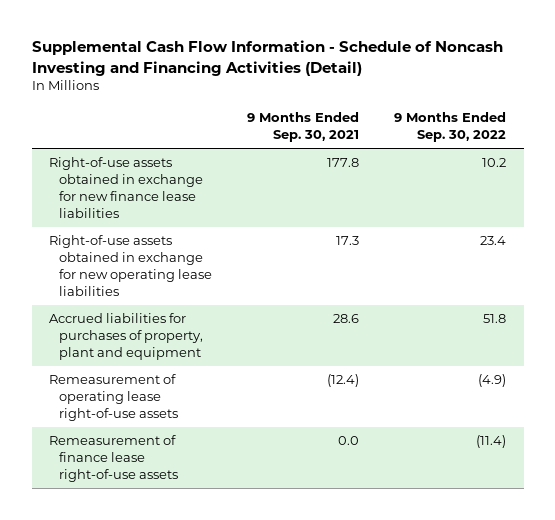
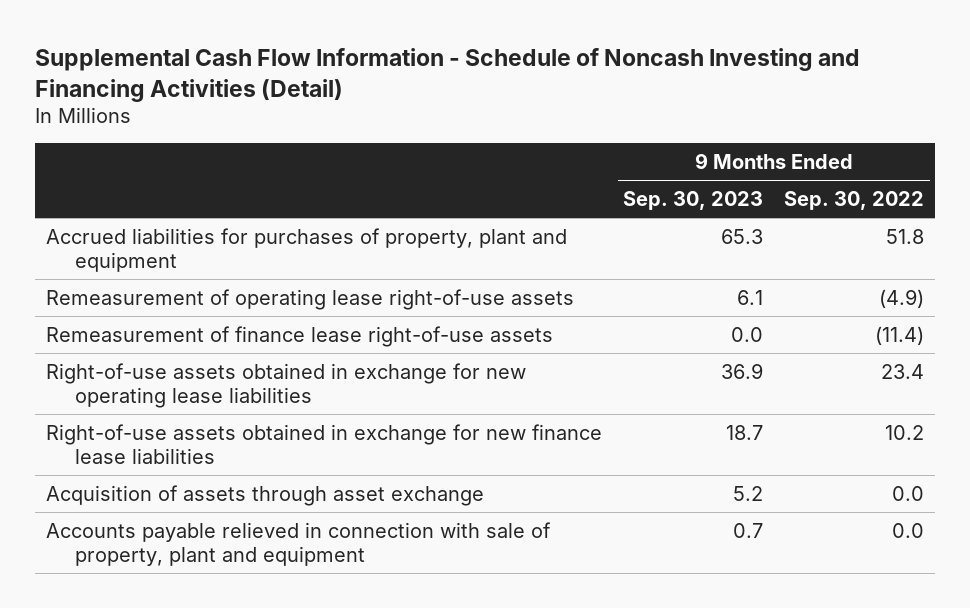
[247,111,360,142] 9 Months Ended Sep. 30, 2021 -> none
none -> [622,190,763,210] Sep. 30, 2023
[49,235,213,297] Right-of-use assets obtained in exchange for new operating lease liabilities -> [45,362,526,409] Right-of-use assets obtained in exchange for new operating lease liabilities
[49,157,204,219] Right-of-use assets obtained in exchange for new finance lease liabilities -> [45,423,602,465] Right-of-use assets obtained in exchange for new finance lease liabilities
none -> [45,484,484,506] Acquisition of assets through asset exchange
none -> [45,521,551,567] Accounts payable relieved in connection with sale of property, plant and equipment

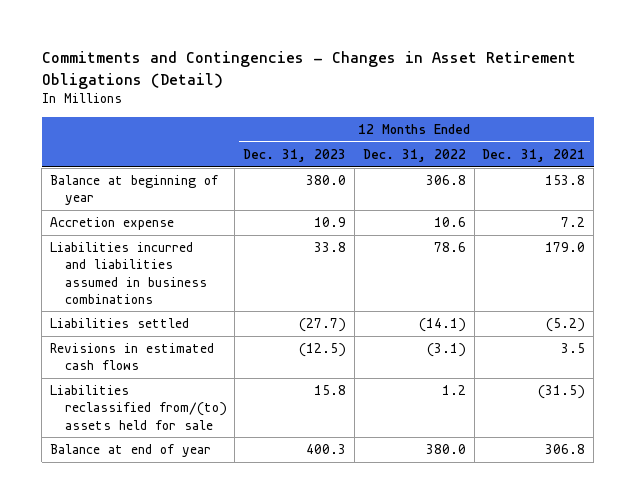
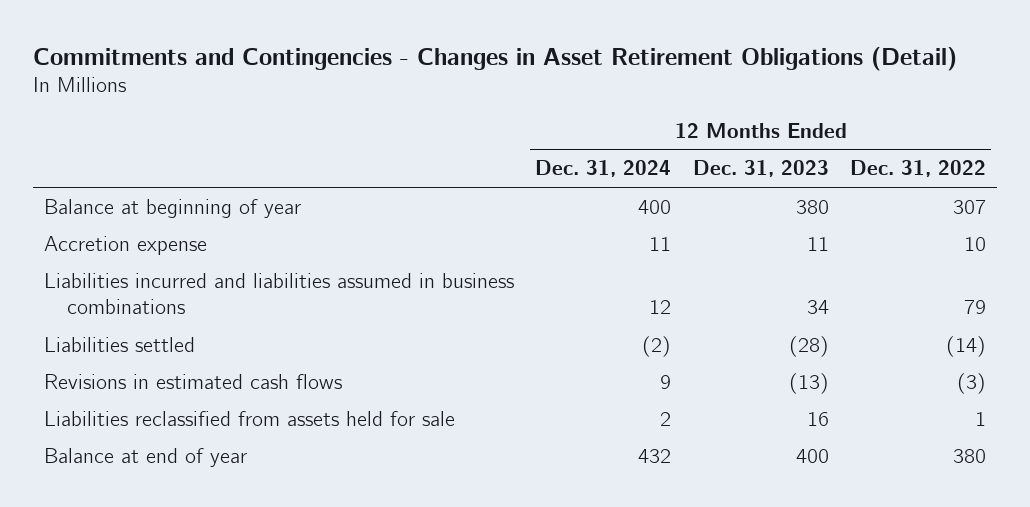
[482,148,586,162] Dec. 31, 2021 -> none
none -> [535,160,672,178] Dec. 31, 2024
[306,175,347,186] 380.0 -> [795,199,829,214] 380
[425,175,466,186] 306.8 -> [952,199,986,214] 307
[314,217,347,228] 10.9 -> [806,236,829,251] 11
[433,217,466,228] 10.6 -> [963,236,986,251] 10
[314,242,347,253] 33.8 -> [806,299,829,314] 34
[433,242,466,253] 78.6 -> [963,299,986,314] 79
[299,318,347,333] (27.7) -> [788,335,829,357] (28)
[418,318,466,333] (14.1) -> [945,335,986,357] (14)
[299,343,347,358] (12.5) -> [788,372,829,394] (13)
[426,343,466,358] (3.1) -> [956,372,986,394] (3)
[50,385,227,430] Liabilities reclassified from/(to) assets held for sale -> [43,410,455,426] Liabilities reclassified from assets held for sale
[314,385,347,396] 15.8 -> [806,411,829,426] 16
[441,385,466,396] 1.2 -> [974,411,986,426] 1
[306,444,347,455] 400.3 -> [795,448,829,463] 400
[425,444,466,455] 380.0 -> [952,448,986,463] 380

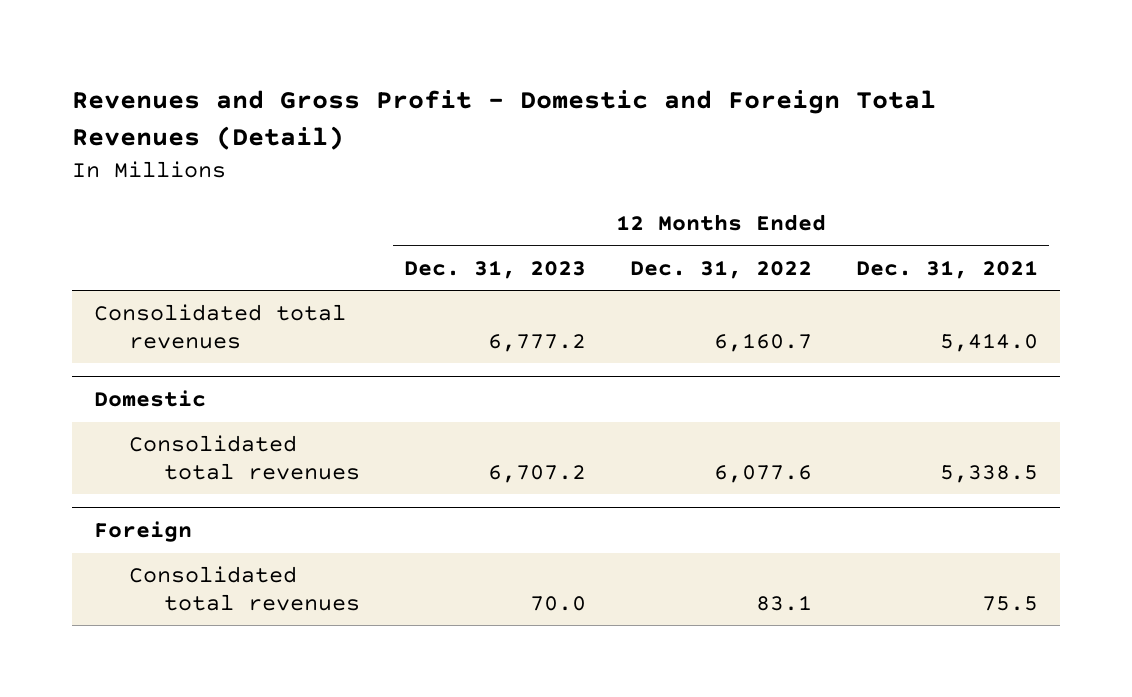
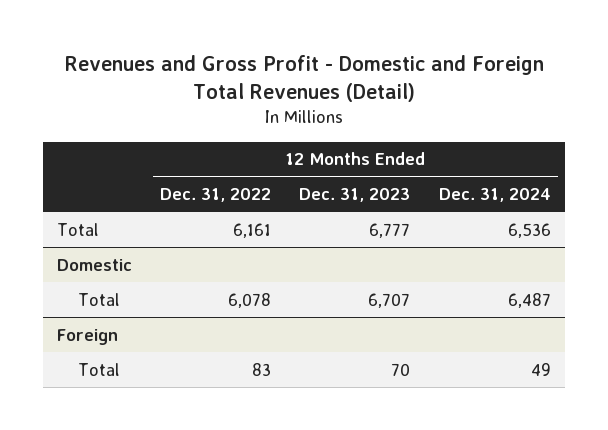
[856,259,1039,279] Dec. 31, 2021 -> none
none -> [438,187,551,202] Dec. 31, 2024
[93,304,346,349] Consolidated total revenues -> [56,222,99,236] Total
[487,333,586,352] 6,777.2 -> [369,222,411,238] 6,777
[714,332,813,352] 6,160.7 -> [233,222,272,238] 6,161
[128,435,360,480] Consolidated total revenues -> [77,292,120,306] Total
[487,464,586,483] 6,707.2 -> [368,292,411,308] 6,707
[714,464,813,483] 6,077.6 -> [228,292,272,308] 6,078
[128,566,360,611] Consolidated total revenues -> [77,362,120,376] Total
[529,595,586,611] 70.0 -> [391,362,411,376] 70
[756,594,813,611] 83.1 -> [252,362,272,376] 83

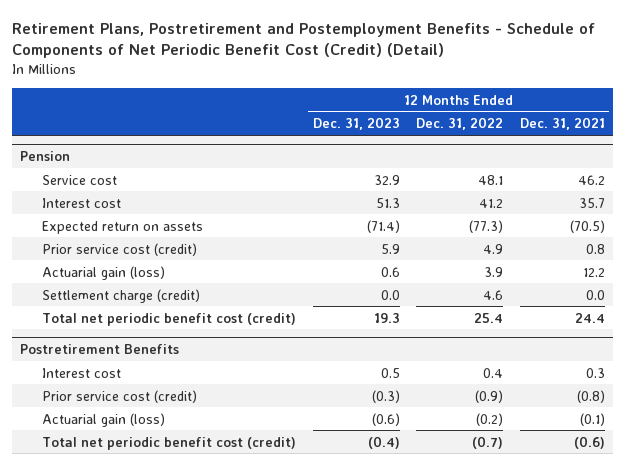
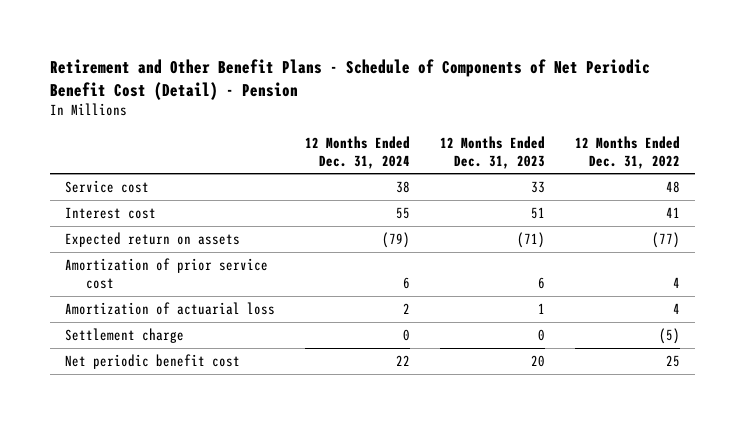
[11,22,595,59] Retirement Plans, Postretirement and Postemployment Benefits - Schedule of Components of Net Periodic Benefit Cost (Credit) (Detail) -> [50,58,651,100] Retirement and Other Benefit Plans - Schedule of Components of Net Periodic Benefit Cost (Detail) - Pension
[519,117,605,131] Dec. 31, 2021 -> none
none -> [305,135,411,169] 12 Months Ended Dec. 31, 2024
[20,151,71,162] Pension -> none
[20,344,180,355] Postretirement Benefits -> none
[41,367,121,378] Interest cost -> none
[41,389,197,403] Prior service cost (credit) -> none
[41,412,165,427] Actuarial gain (loss) -> none
[41,436,296,450] Total net periodic benefit cost (credit) -> none
[373,174,400,185] 32.9 -> [531,180,546,193] 33
[478,174,504,185] 48.1 -> [666,180,681,193] 48
[375,197,400,208] 51.3 -> [531,206,546,219] 51
[479,198,504,208] 41.2 -> [666,206,681,218] 41
[366,219,400,233] (71.4) -> [517,231,546,248] (71)
[469,219,504,233] (77.3) -> [652,231,681,248] (77)
[41,242,197,256] Prior service cost (credit) -> [65,257,269,289] Amortization of prior service cost
[380,243,400,254] 5.9 -> [538,276,546,289] 6
[483,243,504,254] 4.9 -> [673,276,681,288] 4
[41,265,165,280] Actuarial gain (loss) -> [65,301,276,315] Amortization of actuarial loss
[380,266,400,277] 0.6 -> [538,302,546,314] 1
[484,266,504,277] 3.9 -> [673,302,681,314] 4
[41,288,200,303] Settlement charge (credit) -> [65,327,185,343] Settlement charge
[380,289,400,300] 0.0 -> [538,328,546,341] 0
[483,289,504,300] 4.6 -> [659,327,681,344] (5)
[41,312,296,326] Total net periodic benefit cost (credit) -> [65,353,241,369] Net periodic benefit cost
[373,312,400,323] 19.3 -> [531,354,546,367] 20
[474,312,504,323] 25.4 -> [666,354,681,367] 25

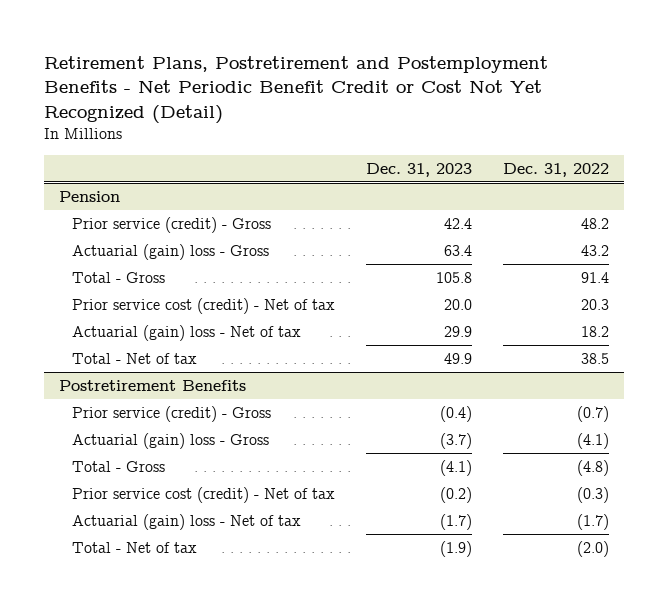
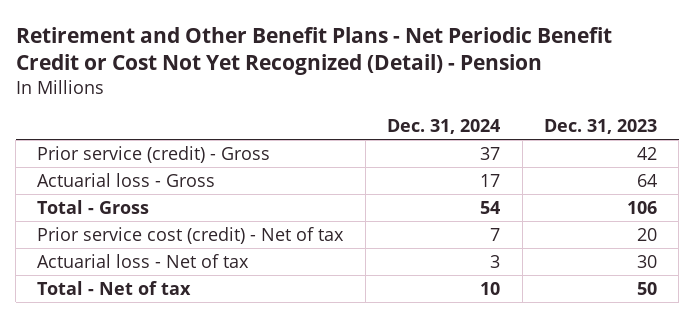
[44,55,549,124] Retirement Plans, Postretirement and Postemployment Benefits - Net Periodic Benefit Credit or Cost Not Yet Recognized (Detail) -> [15,27,612,76] Retirement and Other Benefit Plans - Net Periodic Benefit Credit or Cost Not Yet Recognized (Detail) - Pension
[502,162,609,177] Dec. 31, 2022 -> none
none -> [387,118,501,134] Dec. 31, 2024
[59,190,121,202] Pension -> none
[59,379,247,391] Postretirement Benefits -> none
[72,405,272,422] Prior service (credit) - Gross -> none
[72,432,270,449] Actuarial (gain) loss - Gross -> none
[72,460,166,472] Total - Gross -> none
[72,486,336,503] Prior service cost (credit) - Net of tax -> none
[72,513,302,530] Actuarial (gain) loss - Net of tax -> none
[72,541,198,553] Total - Net of tax -> none
[444,217,473,229] 42.4 -> [636,146,657,160] 42
[72,243,270,260] Actuarial (gain) loss - Gross -> [37,172,216,187] Actuarial loss - Gross
[444,244,473,256] 63.4 -> [636,173,657,187] 64
[436,271,473,283] 105.8 -> [626,200,657,214] 106
[444,298,473,310] 20.0 -> [636,227,657,241] 20
[72,324,302,341] Actuarial (gain) loss - Net of tax -> [37,253,250,268] Actuarial loss - Net of tax
[444,325,473,337] 29.9 -> [636,254,657,268] 30
[444,352,473,364] 49.9 -> [636,281,657,295] 50

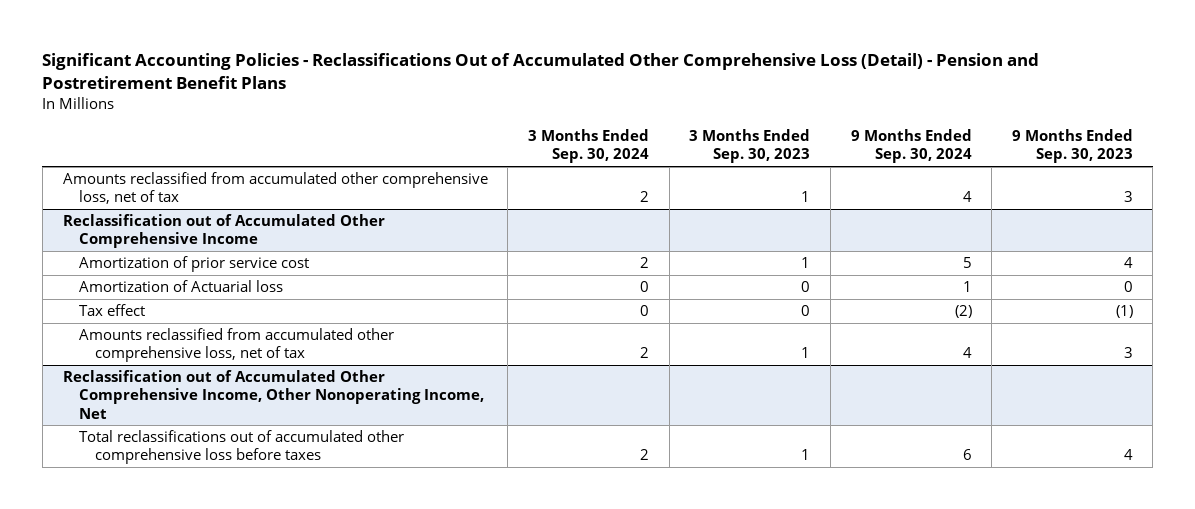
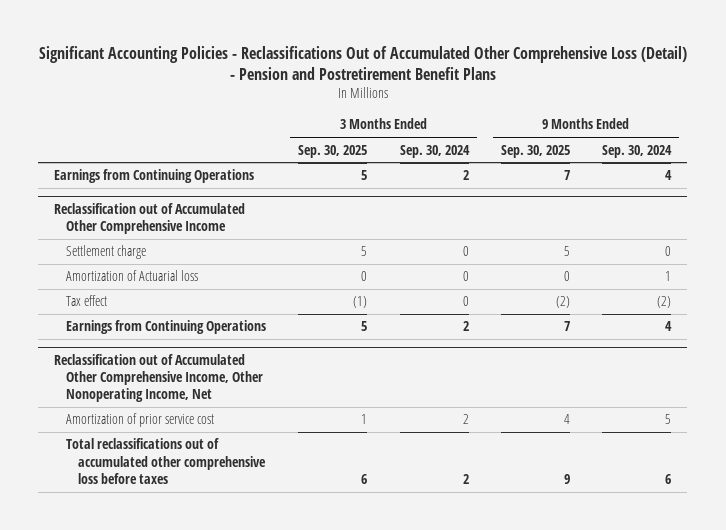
[689,129,811,164] 3 Months Ended Sep. 30, 2023 -> none
[1011,129,1133,164] 9 Months Ended Sep. 30, 2023 -> none
none -> [298,144,368,158] Sep. 30, 2025
none -> [500,144,570,158] Sep. 30, 2025
[62,172,488,205] Amounts reclassified from accumulated other comprehensive loss, net of tax -> [54,169,255,184] Earnings from Continuing Operations
[78,256,309,273] Amortization of prior service cost -> none
none -> [66,245,147,260] Settlement charge
[78,328,394,363] Amounts reclassified from accumulated other comprehensive loss, net of tax -> [66,320,267,335] Earnings from Continuing Operations
none -> [66,413,215,428] Amortization of prior service cost

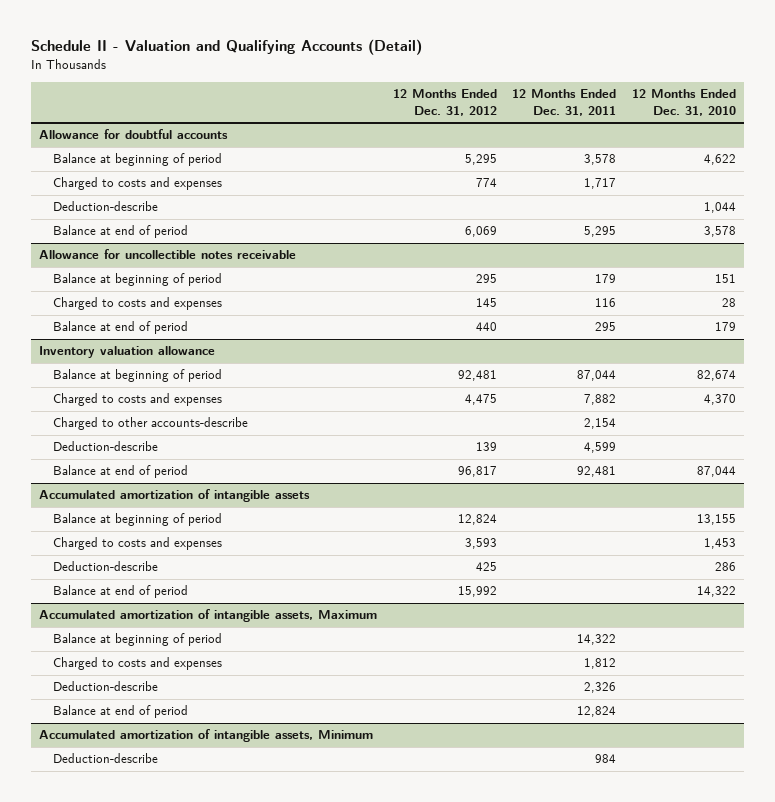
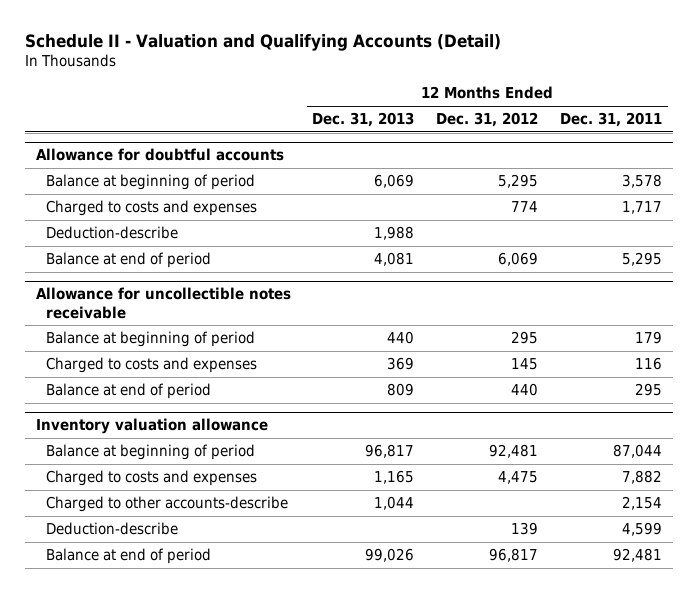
[632,89,737,116] 12 Months Ended Dec. 31, 2010 -> none
none -> [312,111,415,127] Dec. 31, 2013
[38,489,310,503] Accumulated amortization of intangible assets -> none
[52,513,222,527] Balance at beginning of period -> none
[52,537,222,551] Charged to costs and expenses -> none
[52,561,158,572] Deduction-describe -> none
[52,585,188,599] Balance at end of period -> none
[38,609,377,623] Accumulated amortization of intangible assets, Maximum -> none
[52,633,222,647] Balance at beginning of period -> none
[52,657,222,671] Charged to costs and expenses -> none
[52,681,158,692] Deduction-describe -> none
[52,705,188,719] Balance at end of period -> none
[38,729,373,743] Accumulated amortization of intangible assets, Minimum -> none
[52,753,158,764] Deduction-describe -> none

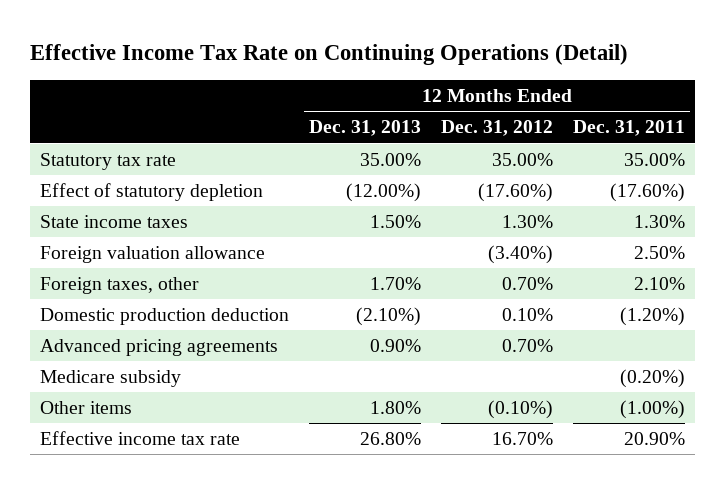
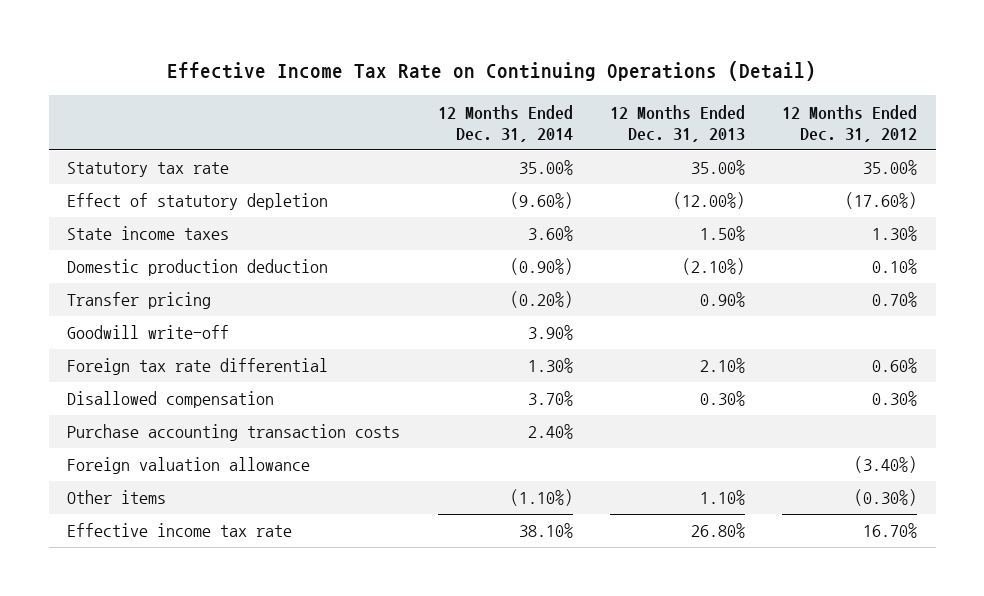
[572,120,685,137] Dec. 31, 2011 -> none
none -> [437,104,573,142] 12 Months Ended Dec. 31, 2014
[40,277,200,295] Foreign taxes, other -> none
[40,370,182,388] Medicare subsidy -> none
[40,339,279,357] Advanced pricing agreements -> [67,292,212,310] Transfer pricing
none -> [67,325,230,340] Goodwill write-off
none -> [67,358,329,376] Foreign tax rate differential
none -> [67,391,275,409] Disallowed compensation
none -> [67,424,401,442] Purchase accounting transaction costs
[40,246,266,264] Foreign valuation allowance -> [67,457,311,475] Foreign valuation allowance
[370,401,422,415] 1.80% -> [699,490,745,506] 1.10%
[487,400,553,420] (0.10%) -> [853,489,917,507] (0.30%)

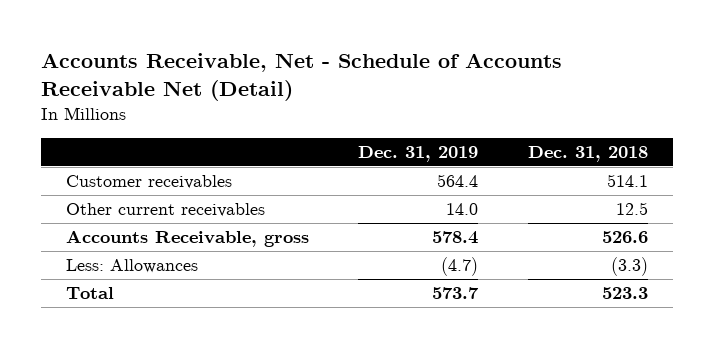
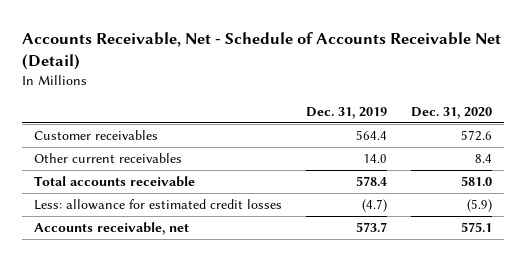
[528,145,649,162] Dec. 31, 2018 -> none
none -> [411,106,493,119] Dec. 31, 2020
[65,230,309,248] Accounts Receivable, gross -> [34,176,196,188] Total accounts receivable
[65,259,198,274] Less: Allowances -> [34,199,283,211] Less: allowance for estimated credit losses
[65,287,114,300] Total -> [34,222,190,236] Accounts receivable, net

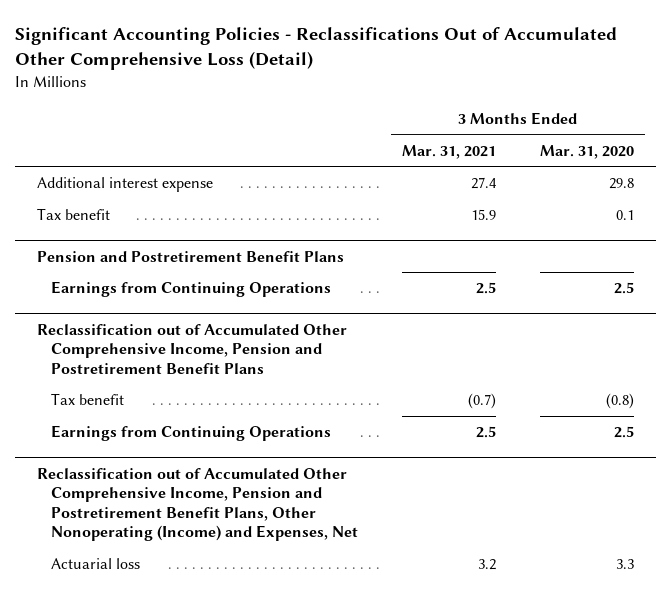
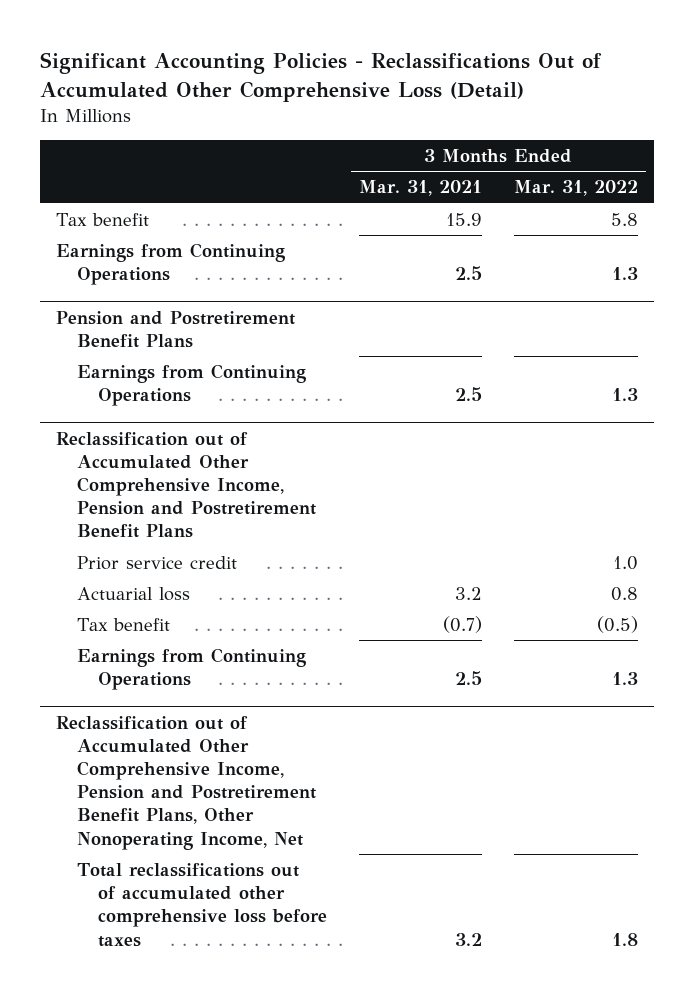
[539,144,634,159] Mar. 31, 2020 -> none
none -> [513,180,638,197] Mar. 31, 2022
[36,177,213,193] Additional interest expense -> none
none -> [55,243,285,286] Earnings from Continuing Operations
none -> [76,556,237,571] Prior service credit
none -> [76,587,190,602] Actuarial loss
[51,558,141,570] Actuarial loss -> none
[36,467,359,542] Reclassification out of Accumulated Other Comprehensive Income, Pension and Postretirement Benefit Plans, Other Nonoperating (Income) and Expenses, Net -> [55,715,316,850] Reclassification out of Accumulated Other Comprehensive Income, Pension and Postretirement Benefit Plans, Other Nonoperating Income, Net
none -> [76,863,327,947] Total reclassifications out of accumulated other comprehensive loss before taxes

